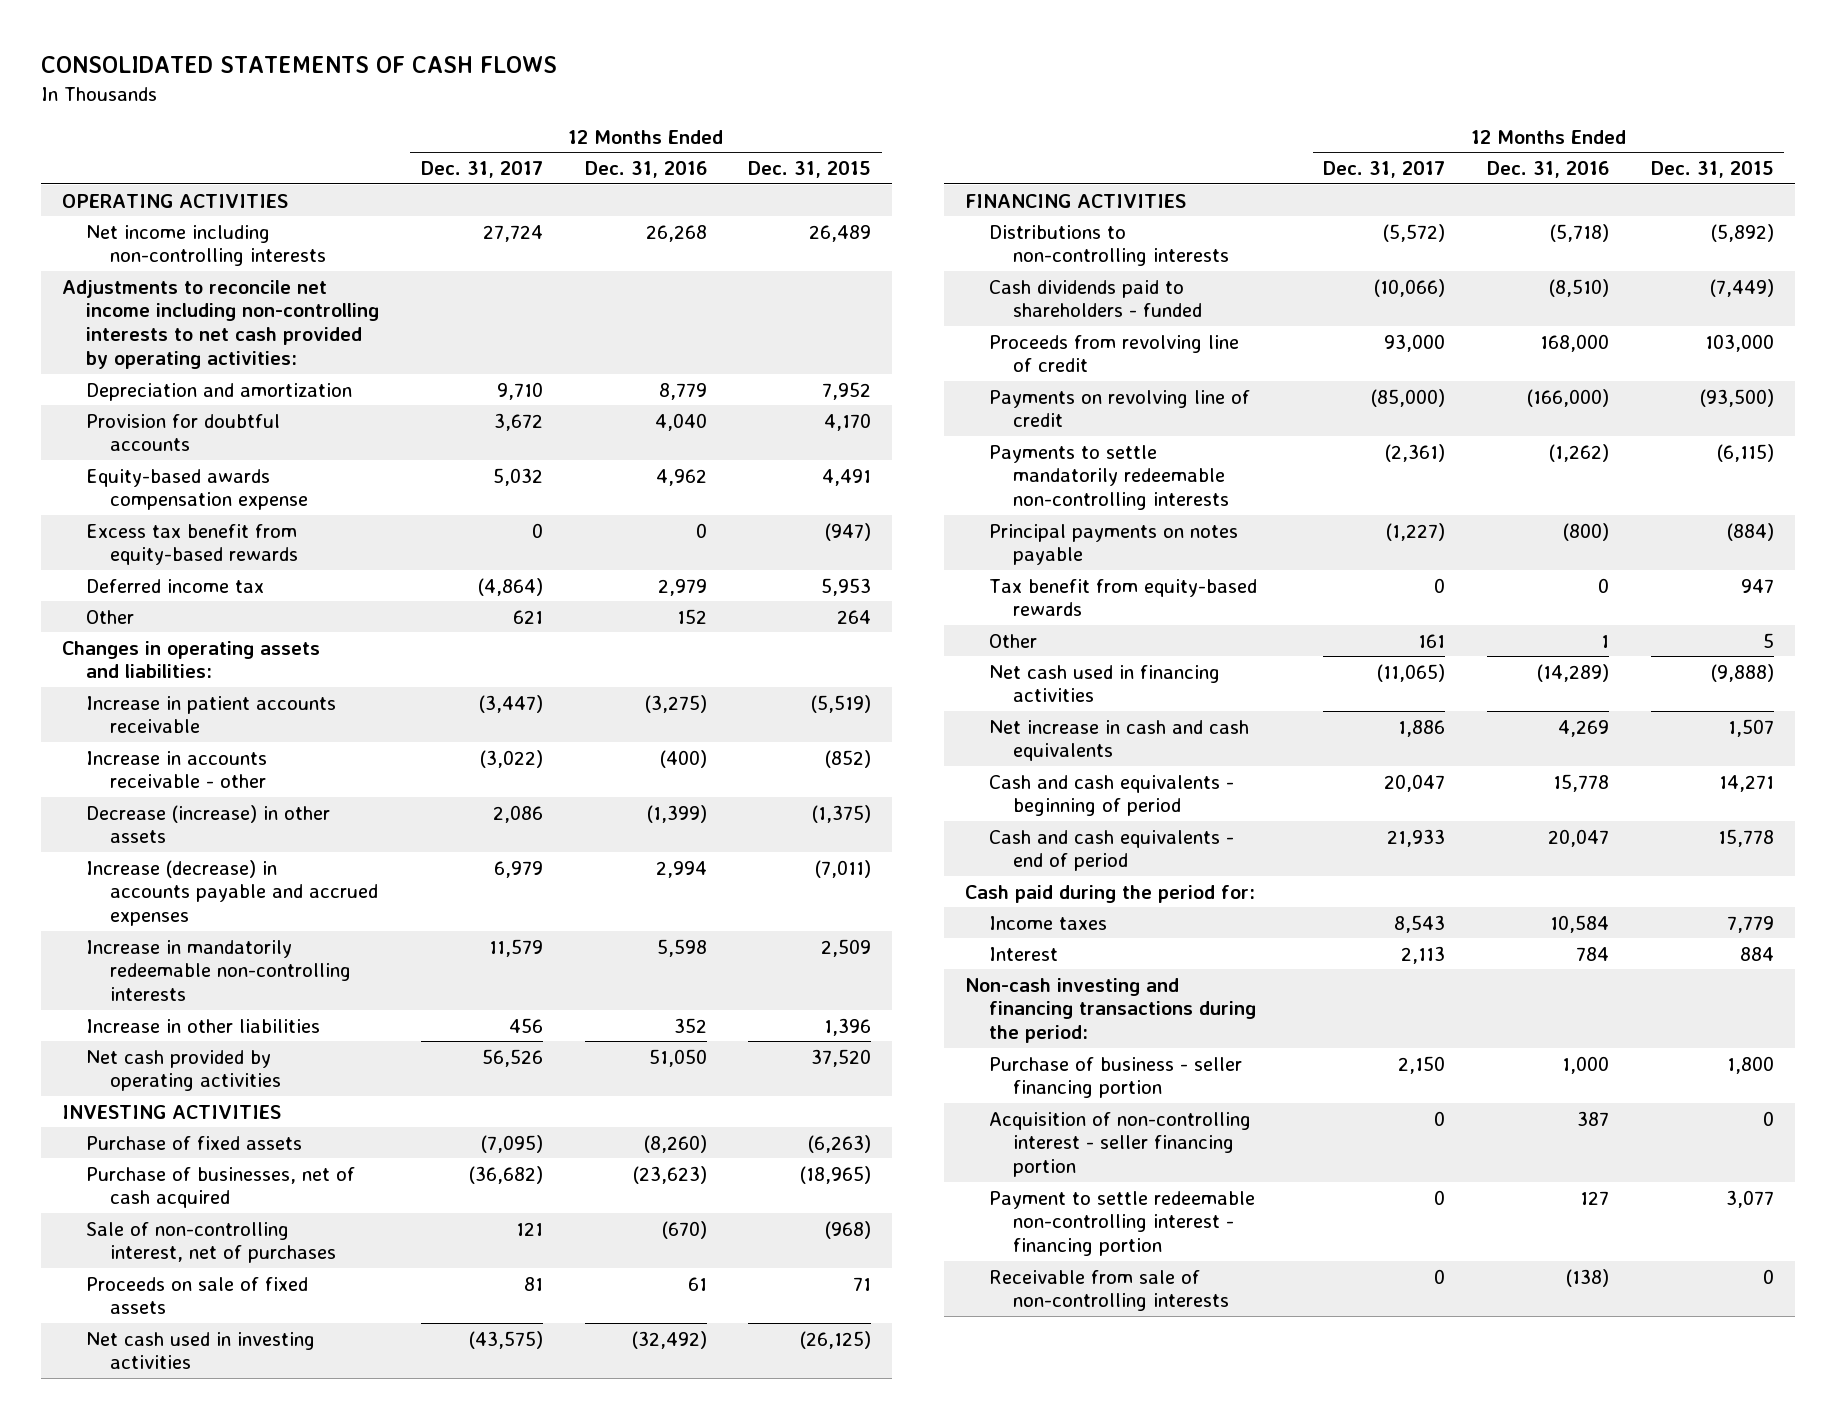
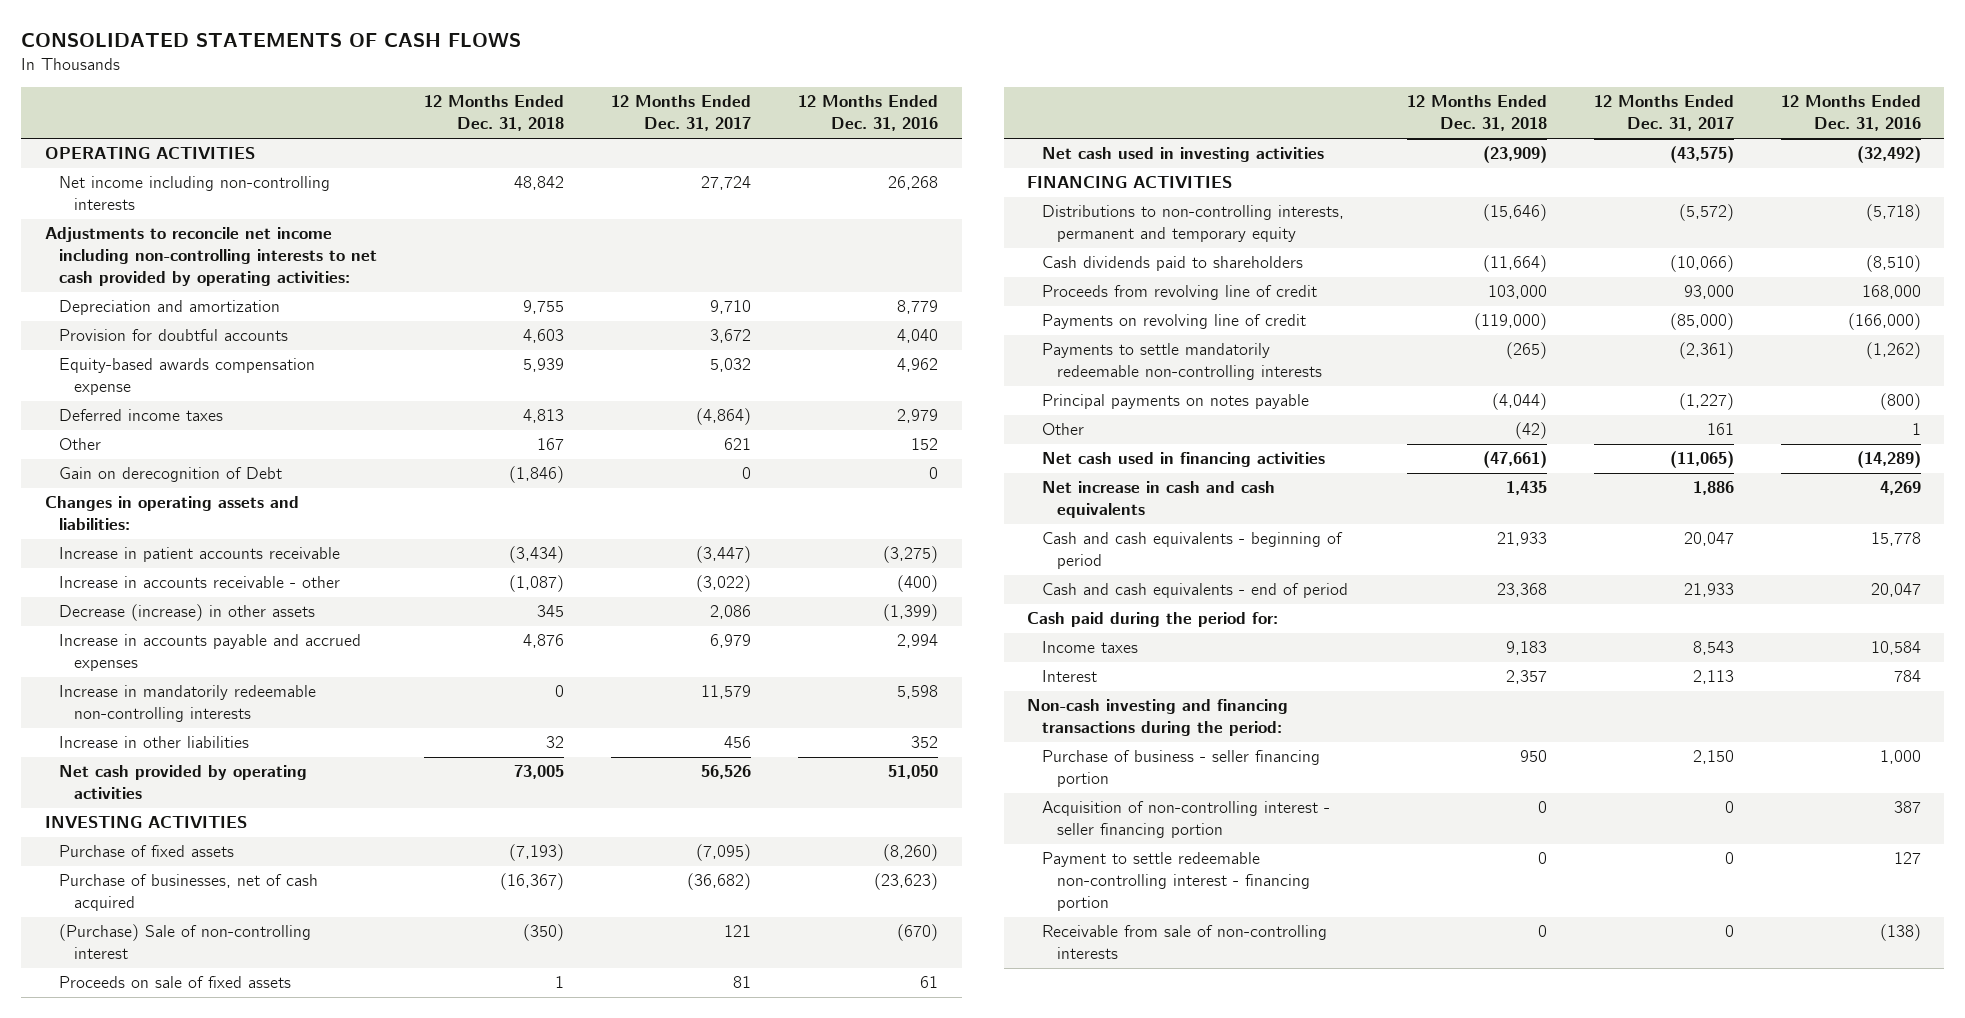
[748,161,872,179] Dec. 31, 2015 -> none
none -> [424,95,565,132] 12 Months Ended Dec. 31, 2018
[86,523,299,566] Excess tax benefit from equity-based rewards -> none
[86,578,265,593] Deferred income tax -> [59,409,224,422] Deferred income taxes
none -> [59,467,283,483] Gain on derecognition of Debt
[86,859,379,927] Increase (decrease) in accounts payable and accrued expenses -> [59,634,362,672] Increase in accounts payable and accrued expenses
[86,1221,337,1264] Sale of non-controlling interest, net of purchases -> [59,924,312,960] (Purchase) Sale of non-controlling interest
[988,224,1229,267] Distributions to non-controlling interests -> [1041,205,1344,243] Distributions to non-controlling interests, permanent and temporary equity
[988,279,1202,318] Cash dividends paid to shareholders - funded -> [1041,256,1303,272] Cash dividends paid to shareholders
[988,578,1257,617] Tax benefit from equity-based rewards -> none

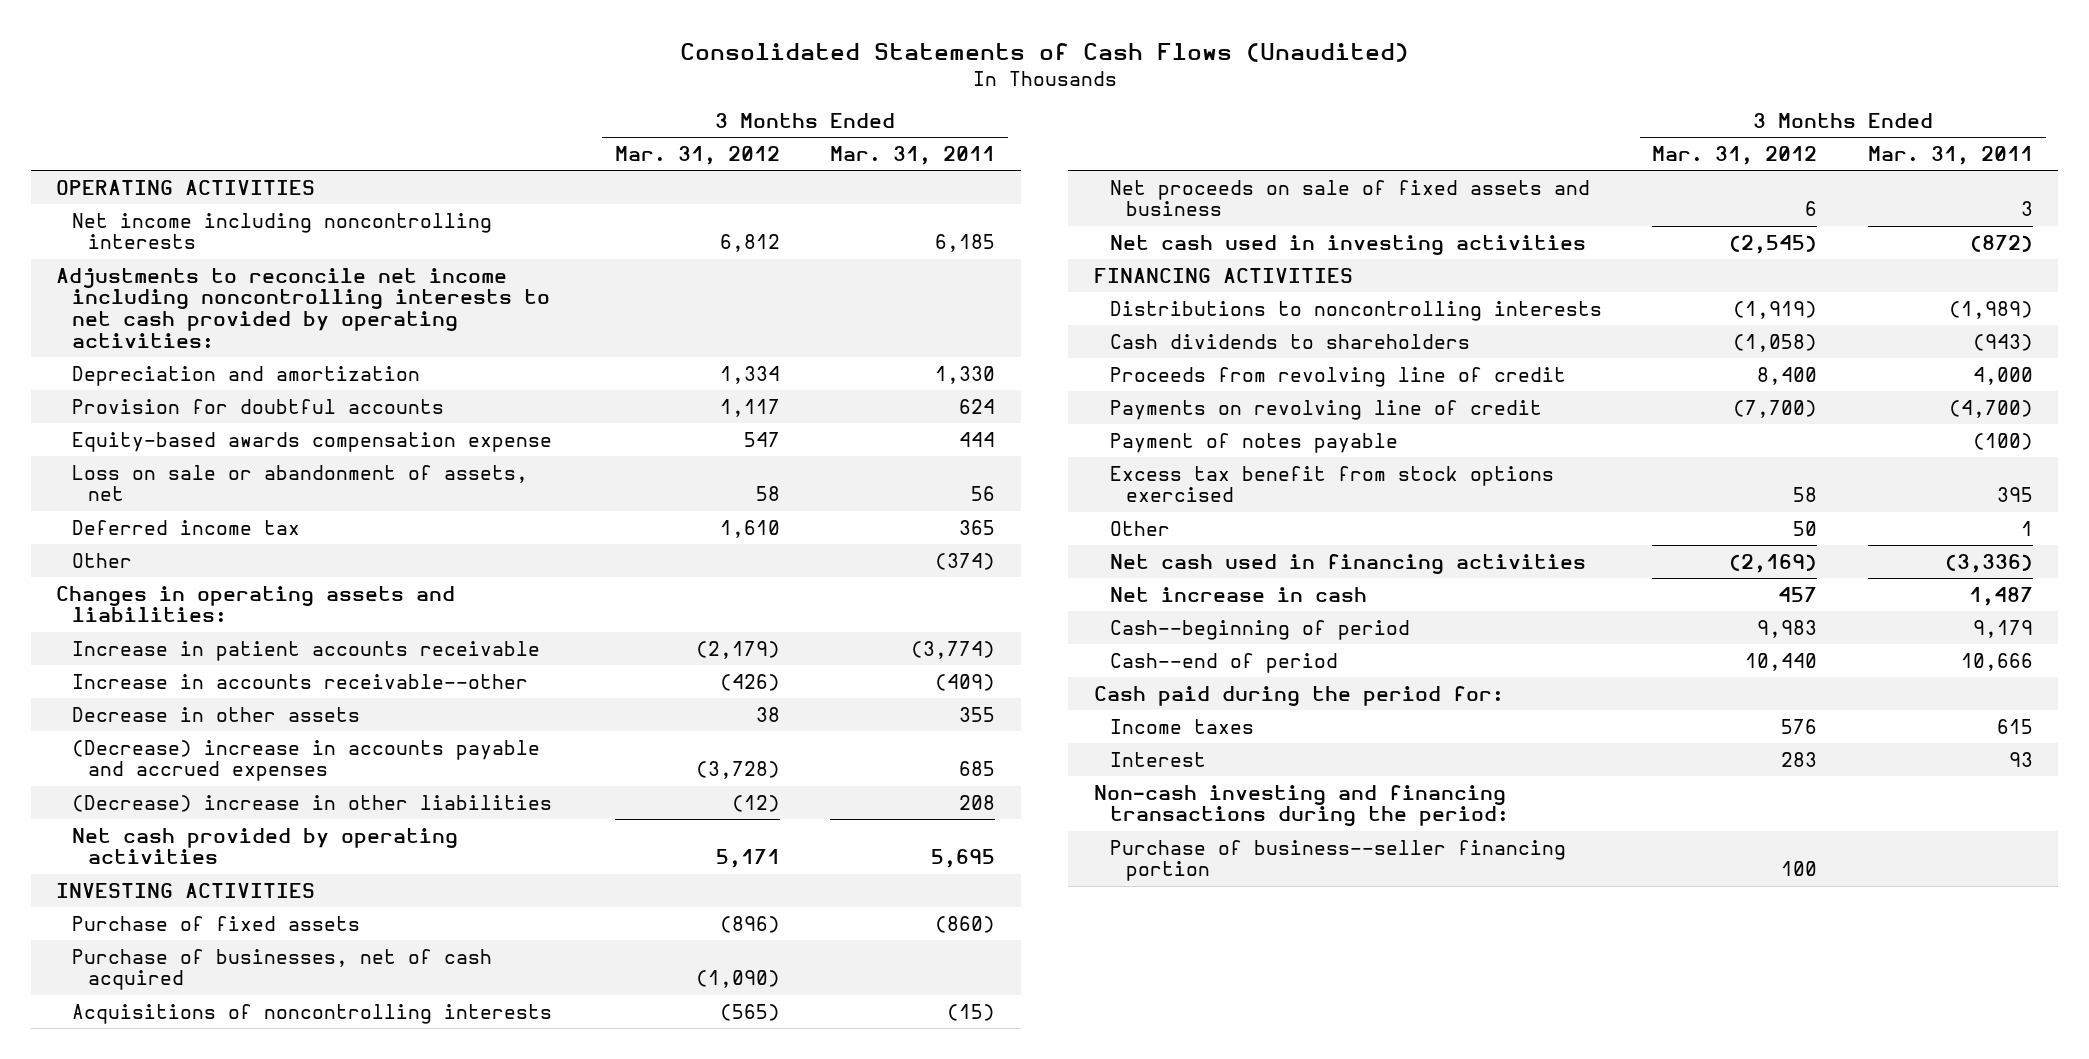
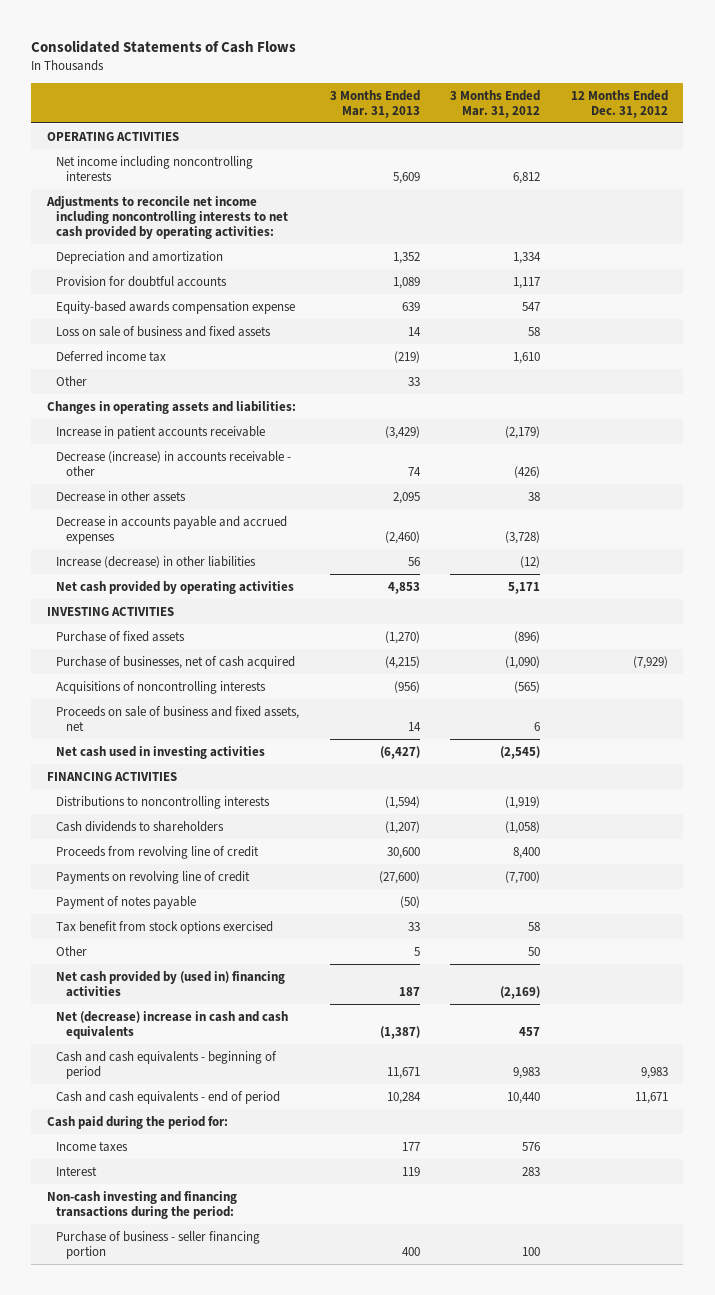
[679,43,1409,63] Consolidated Statements of Cash Flows (Unaudited) -> [31,39,297,53] Consolidated Statements of Cash Flows
[830,145,996,165] Mar. 31, 2011 -> none
none -> [329,89,420,119] 3 Months Ended Mar. 31, 2013
none -> [571,89,669,119] 12 Months Ended Dec. 31, 2012
[72,464,529,502] Loss on sale or abandonment of assets, net -> [56,325,272,337] Loss on sale of business and fixed assets
[72,673,529,689] Increase in accounts receivable--other -> [56,450,292,477] Decrease (increase) in accounts receivable - other
[72,739,541,782] (Decrease) increase in accounts payable and accrued expenses -> [56,515,288,545] Decrease in accounts payable and accrued expenses
[72,794,553,812] (Decrease) increase in other liabilities -> [56,555,257,568] Increase (decrease) in other liabilities
[1109,179,1590,217] Net proceeds on sale of fixed assets and business -> [56,705,300,732] Proceeds on sale of business and fixed assets, net
[1109,465,1554,503] Excess tax benefit from stock options exercised -> [56,920,274,934] Tax benefit from stock options exercised
[1109,553,1586,574] Net cash used in financing activities -> [56,970,286,998] Net cash provided by (used in) financing activities
[1109,586,1367,602] Net increase in cash -> [56,1010,289,1040] Net (decrease) increase in cash and cash equivalents
[1109,619,1410,640] Cash--beginning of period -> [56,1050,278,1080] Cash and cash equivalents - beginning of period
[1109,652,1338,673] Cash--end of period -> [56,1090,281,1104] Cash and cash equivalents - end of period
[1109,839,1566,882] Purchase of business--seller financing portion -> [56,1230,261,1260] Purchase of business - seller financing portion

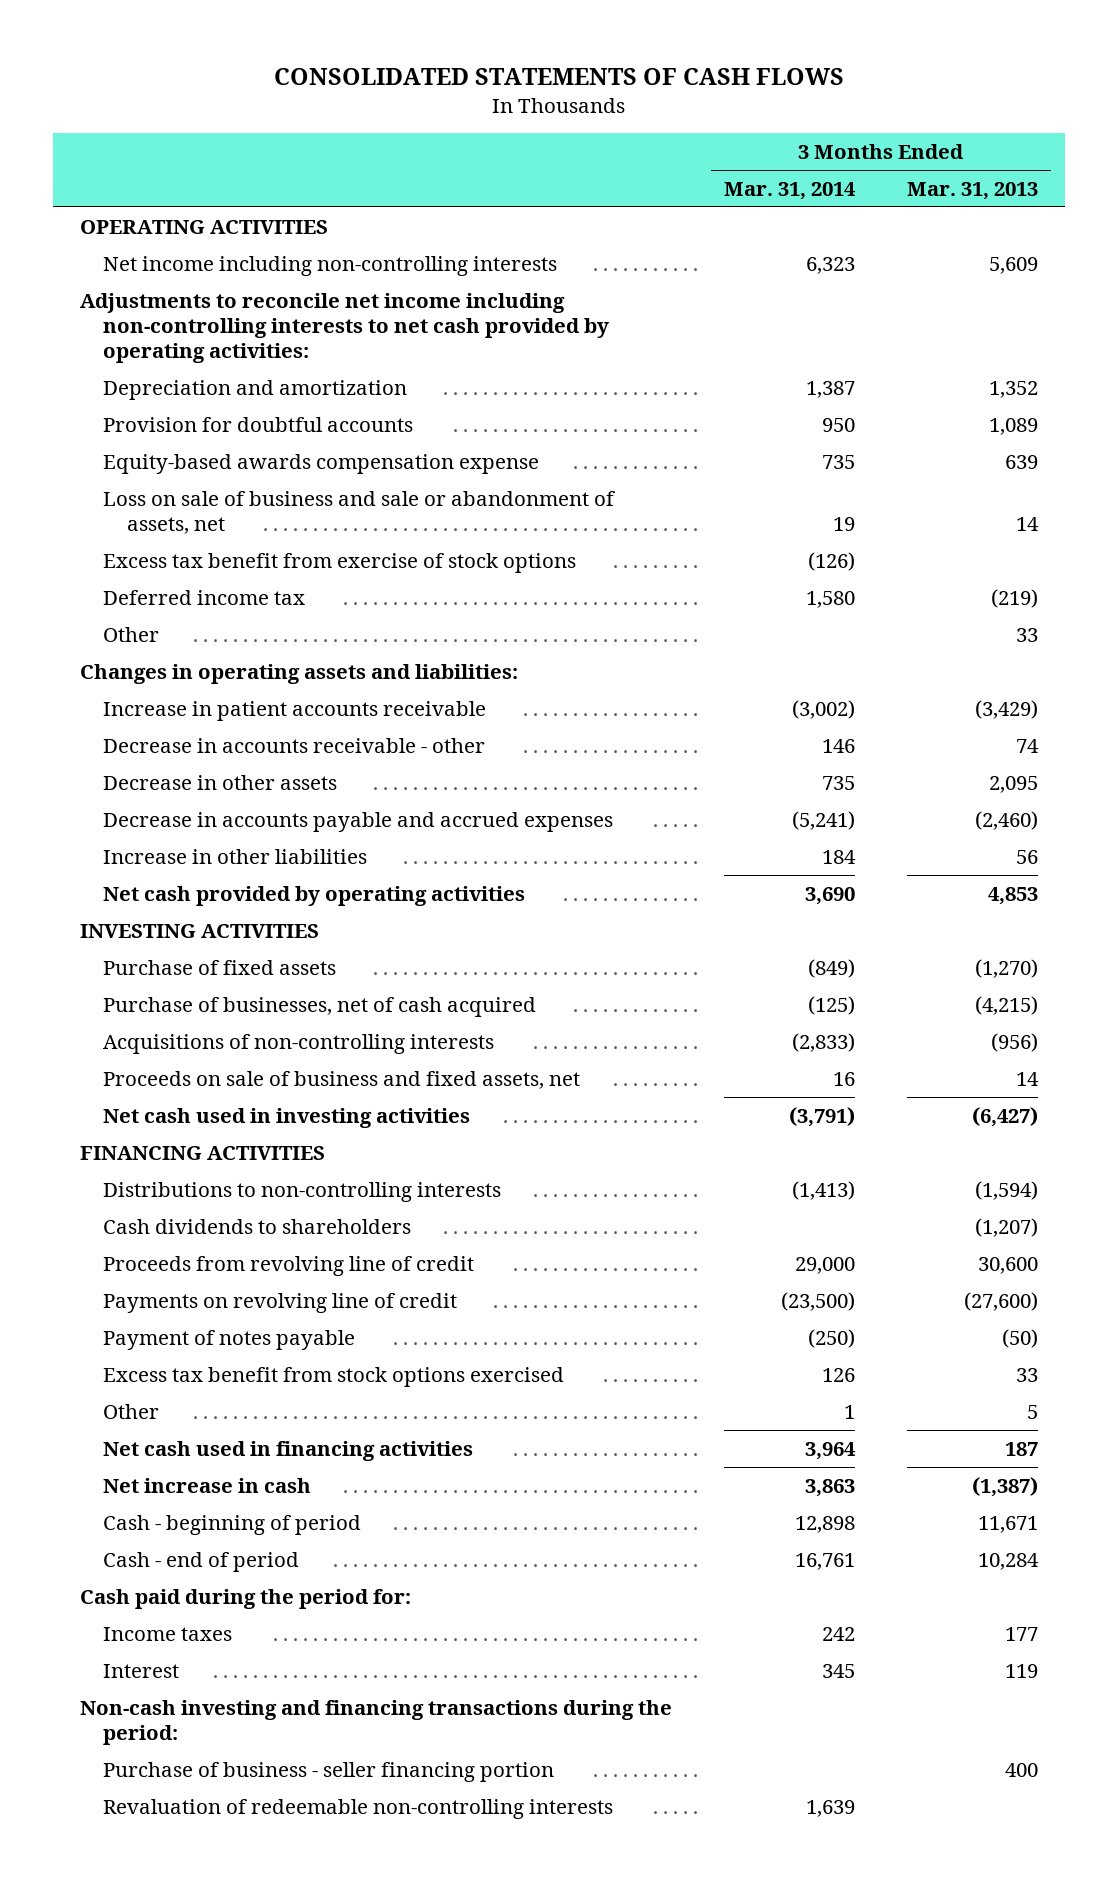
[31,39,297,53] Consolidated Statements of Cash Flows -> [273,68,844,86] CONSOLIDATED STATEMENTS OF CASH FLOWS
[450,89,541,119] 3 Months Ended Mar. 31, 2012 -> none
[571,89,669,119] 12 Months Ended Dec. 31, 2012 -> none
none -> [723,181,856,200] Mar. 31, 2014
[56,155,254,182] Net income including noncontrolling interests -> [103,255,558,276] Net income including non-controlling interests
[45,195,289,240] Adjustments to reconcile net income including noncontrolling interests to net cash provided by operating activities: -> [79,292,610,363] Adjustments to reconcile net income including non-controlling interests to net cash provided by operating activities:
[56,325,272,337] Loss on sale of business and fixed assets -> [103,490,616,534] Loss on sale of business and sale or abandonment of assets, net
none -> [103,552,577,573] Excess tax benefit from exercise of stock options
[56,450,292,477] Decrease (increase) in accounts receivable - other -> [103,737,486,753] Decrease in accounts receivable - other
[56,555,257,568] Increase (decrease) in other liabilities -> [103,848,368,864] Increase in other liabilities
[56,680,267,694] Acquisitions of noncontrolling interests -> [103,1033,495,1054] Acquisitions of non-controlling interests
[56,795,271,809] Distributions to noncontrolling interests -> [103,1181,502,1202] Distributions to non-controlling interests
[56,920,274,934] Tax benefit from stock options exercised -> [103,1366,565,1387] Excess tax benefit from stock options exercised
[56,970,286,998] Net cash provided by (used in) financing activities -> [103,1440,474,1461] Net cash used in financing activities
[56,1010,289,1040] Net (decrease) increase in cash and cash equivalents -> [103,1477,312,1493] Net increase in cash
[56,1050,278,1080] Cash and cash equivalents - beginning of period -> [103,1514,362,1535] Cash - beginning of period
[56,1090,281,1104] Cash and cash equivalents - end of period -> [103,1551,300,1572] Cash - end of period
none -> [103,1798,614,1819] Revaluation of redeemable non-controlling interests

